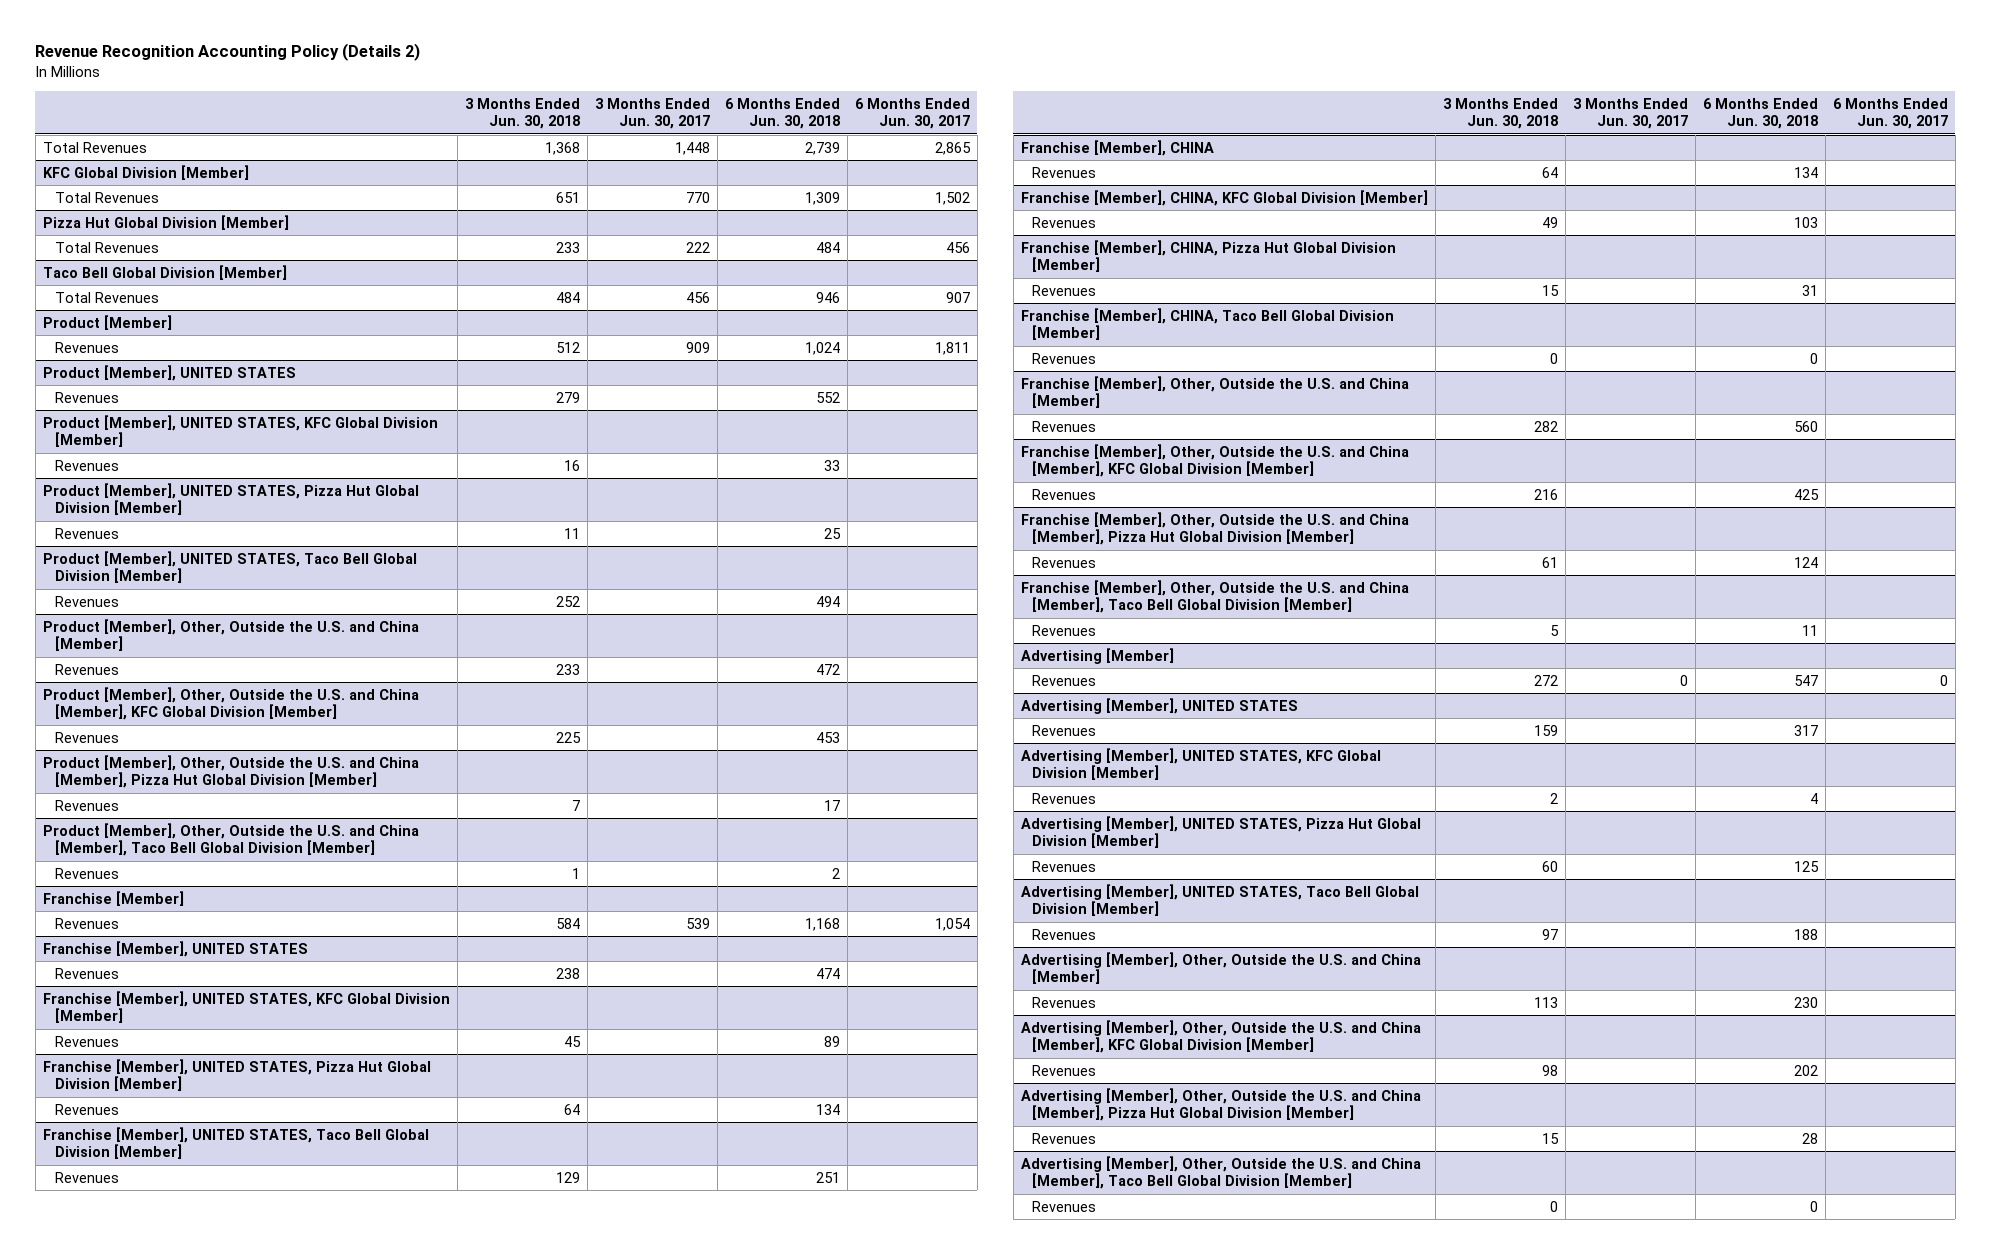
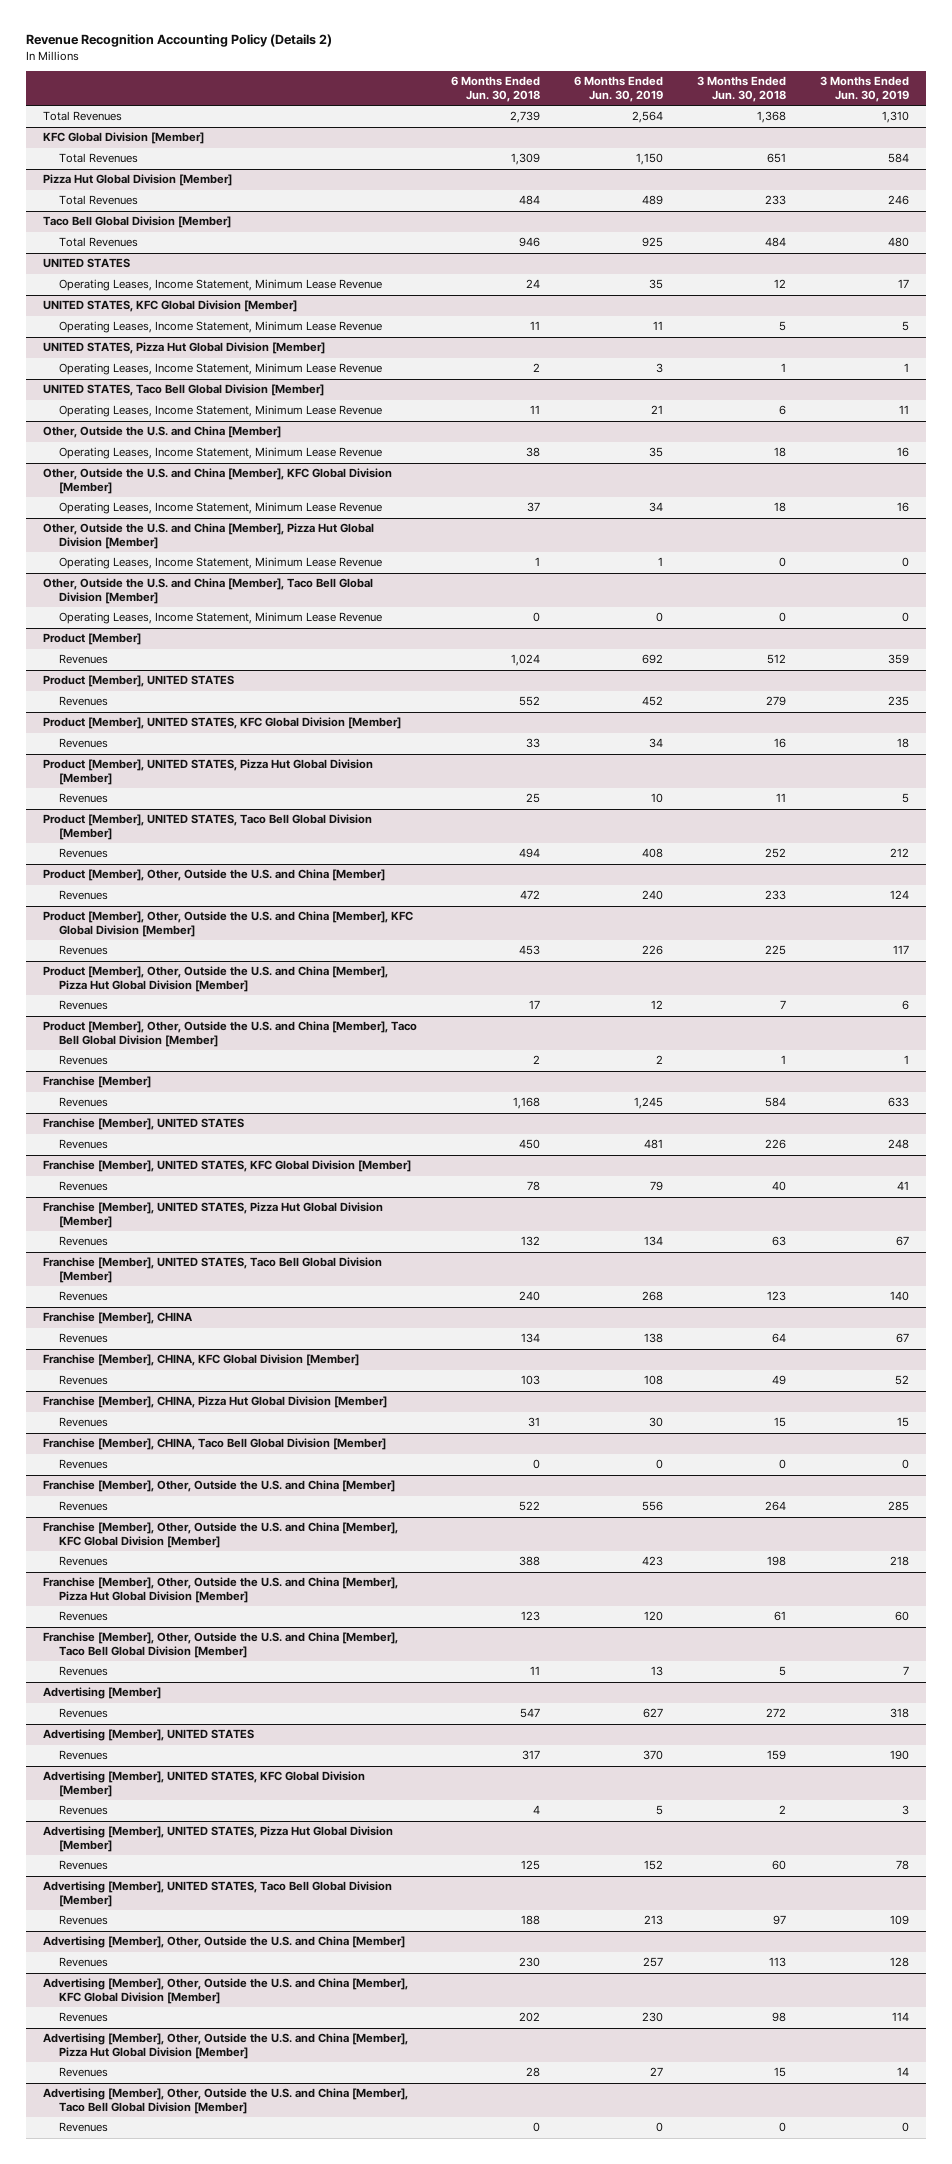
[594,97,710,129] 3 Months Ended Jun. 30, 2017 -> none
[854,97,970,129] 6 Months Ended Jun. 30, 2017 -> none
none -> [574,76,664,103] 6 Months Ended Jun. 30, 2019
none -> [819,76,909,103] 3 Months Ended Jun. 30, 2019
none -> [43,258,131,269] UNITED STATES
none -> [58,279,382,292] Operating Leases, Income Statement, Minimum Lease Revenue
none -> [43,300,298,313] UNITED STATES, KFC Global Division [Member]
none -> [58,321,382,334] Operating Leases, Income Statement, Minimum Lease Revenue
none -> [43,342,326,355] UNITED STATES, Pizza Hut Global Division [Member]
none -> [58,363,382,376] Operating Leases, Income Statement, Minimum Lease Revenue
none -> [43,384,325,397] UNITED STATES, Taco Bell Global Division [Member]
none -> [58,405,382,418] Operating Leases, Income Statement, Minimum Lease Revenue
none -> [43,426,282,439] Other, Outside the U.S. and China [Member]
none -> [58,447,382,460] Operating Leases, Income Statement, Minimum Lease Revenue
none -> [43,468,393,494] Other, Outside the U.S. and China [Member], KFC Global Division [Member]
none -> [58,502,382,515] Operating Leases, Income Statement, Minimum Lease Revenue
none -> [43,523,375,549] Other, Outside the U.S. and China [Member], Pizza Hut Global Division [Member]
none -> [58,557,382,570] Operating Leases, Income Statement, Minimum Lease Revenue
none -> [43,578,374,604] Other, Outside the U.S. and China [Member], Taco Bell Global Division [Member]
none -> [58,612,382,625] Operating Leases, Income Statement, Minimum Lease Revenue
[555,967,580,979] 238 -> [764,1139,786,1150] 226
[815,967,840,979] 474 -> [519,1139,541,1150] 450
[563,1035,581,1047] 45 -> [771,1181,786,1192] 40
[823,1035,840,1047] 89 -> [527,1181,541,1192] 78
[563,1103,580,1115] 64 -> [771,1236,786,1247] 63
[815,1103,840,1115] 134 -> [521,1236,541,1247] 132
[555,1171,580,1183] 129 -> [766,1291,786,1302] 123
[815,1171,840,1183] 251 -> [519,1291,541,1302] 240
[1533,420,1558,432] 282 -> [764,1501,786,1512] 264
[1793,420,1818,432] 560 -> [519,1501,541,1512] 522
[1533,488,1558,500] 216 -> [766,1556,786,1567] 198
[1793,488,1819,500] 425 -> [519,1556,541,1567] 388
[1793,556,1818,568] 124 -> [521,1611,541,1622] 123

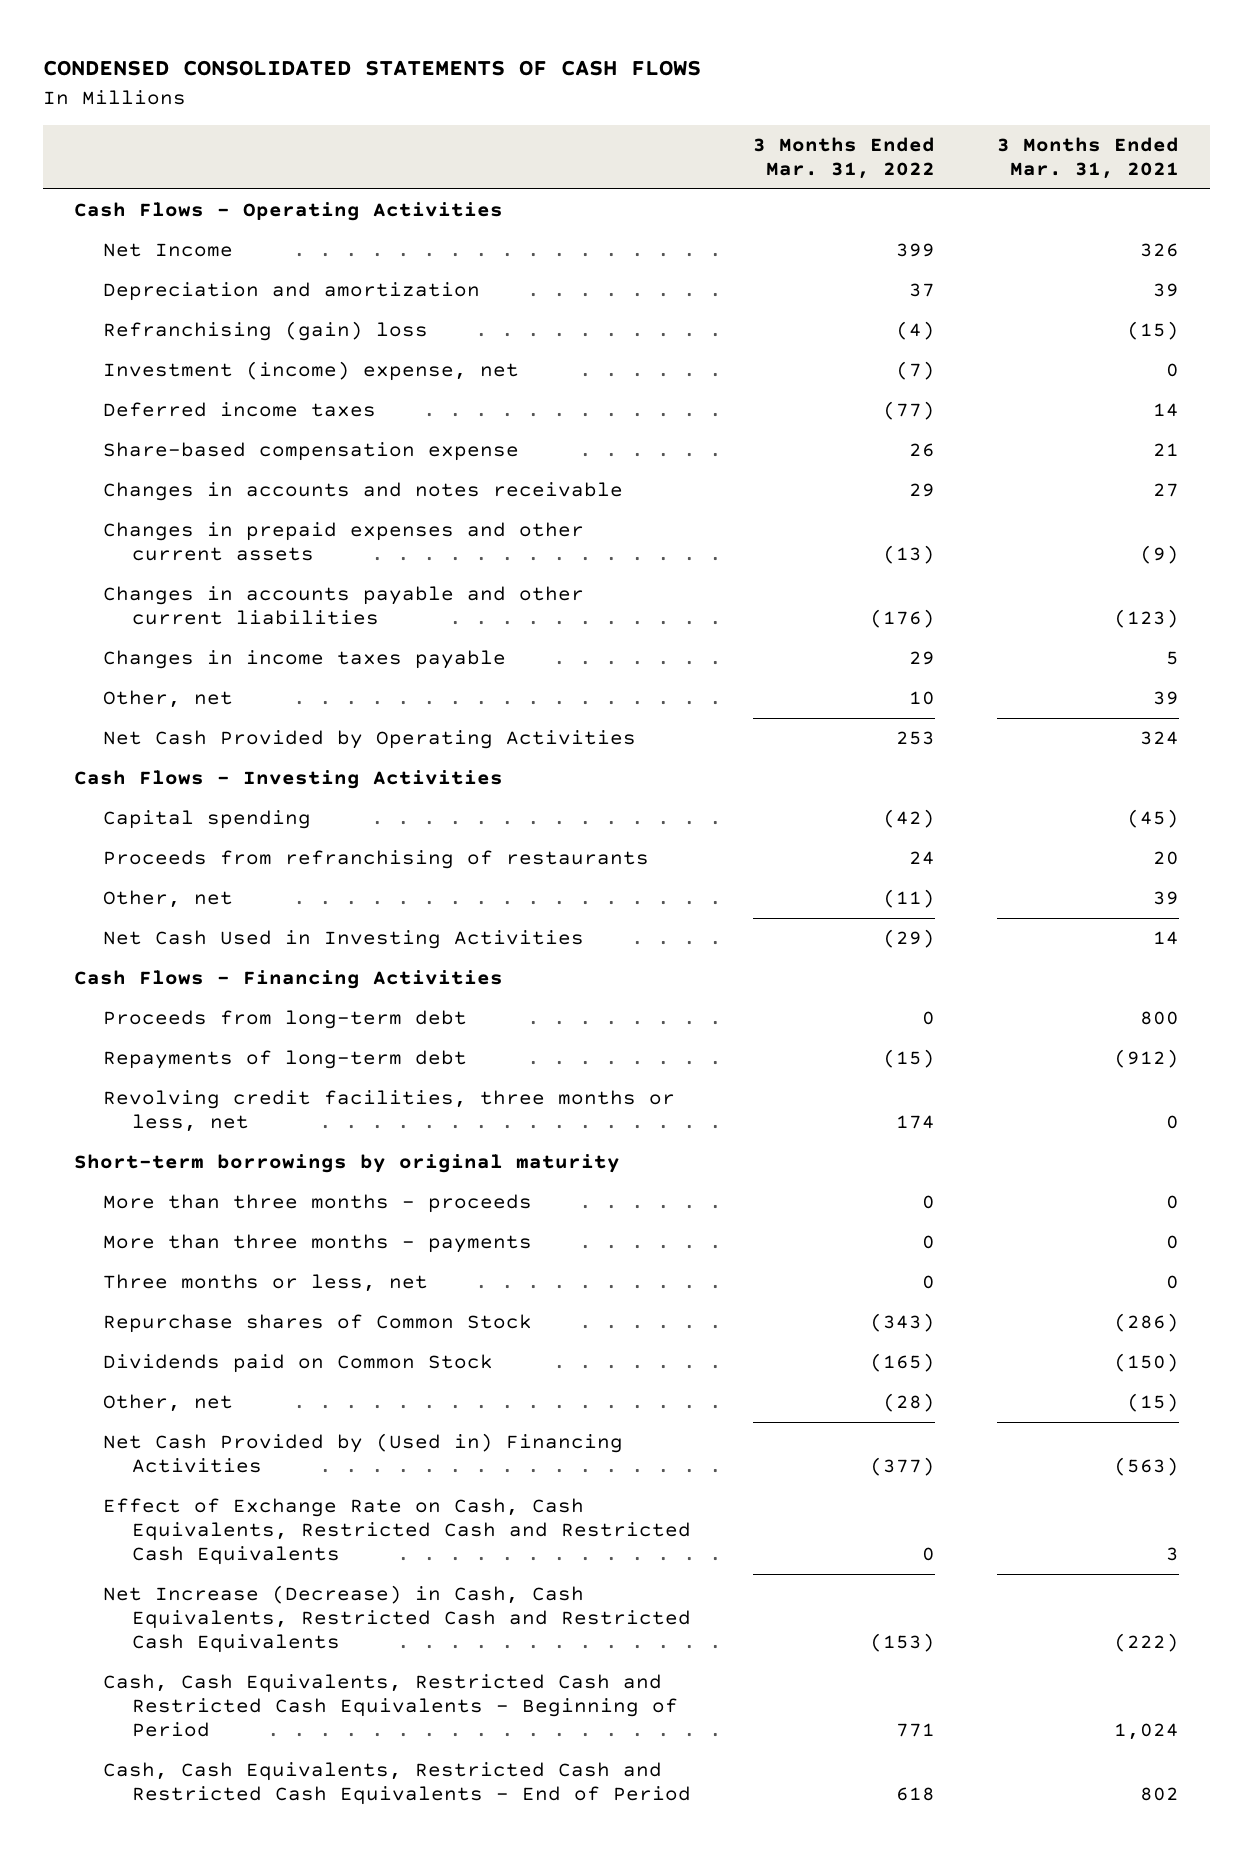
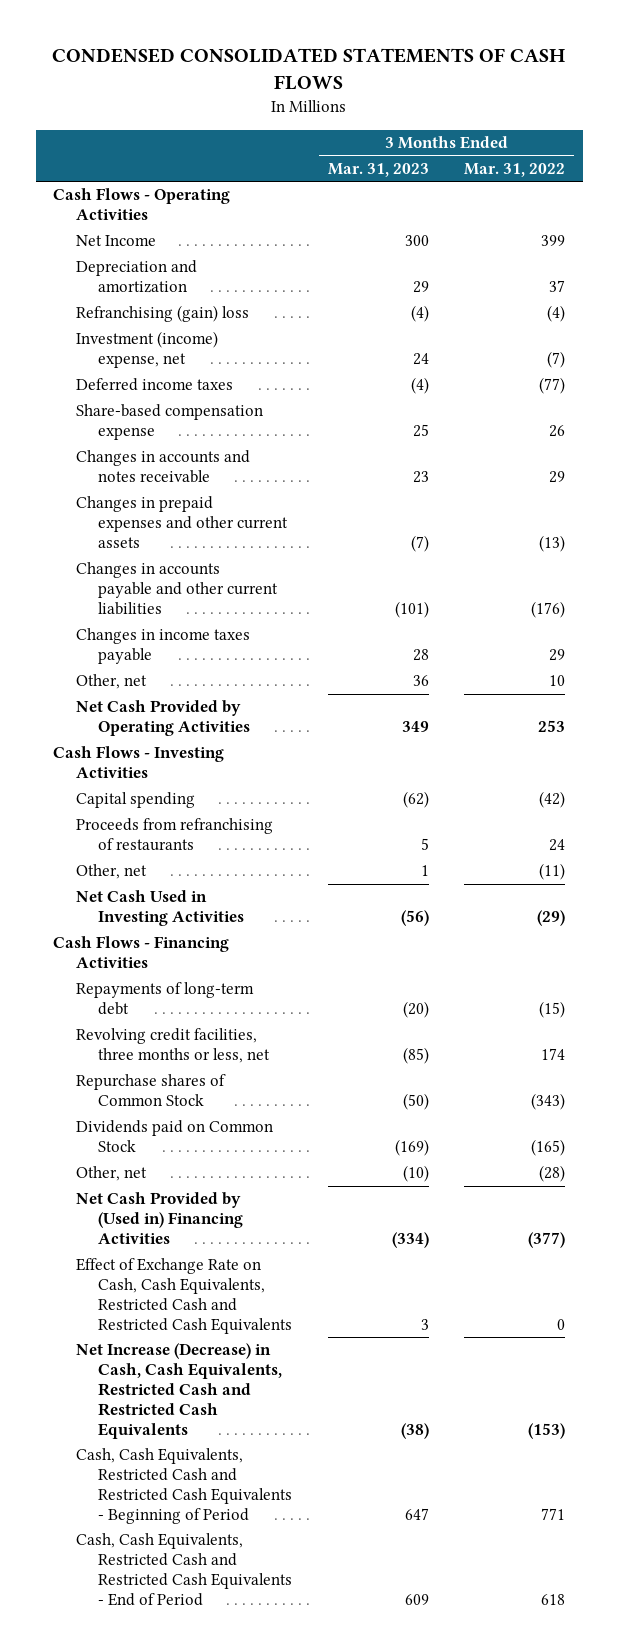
[996,136,1179,179] 3 Months Ended Mar. 31, 2021 -> none
none -> [327,162,429,177] Mar. 31, 2023
[102,1010,467,1030] Proceeds from long-term debt -> none
[73,1154,620,1174] Short-term borrowings by original maturity -> none
[102,1194,532,1214] More than three months - proceeds -> none
[102,1234,532,1254] More than three months - payments -> none
[102,1274,428,1293] Three months or less, net -> none

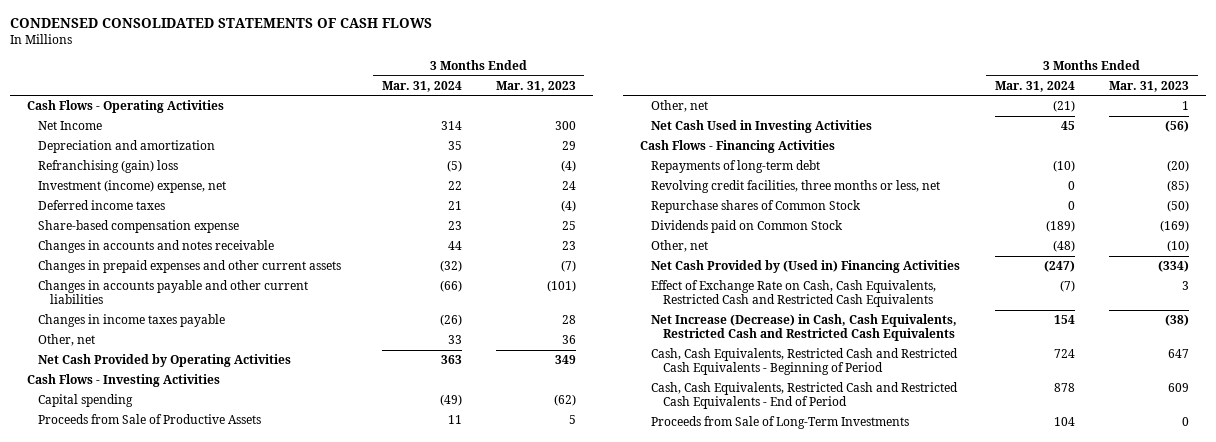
[464,162,566,177] Mar. 31, 2022 -> none
none -> [381,80,462,92] Mar. 31, 2024
[75,818,273,852] Proceeds from refranchising of restaurants -> none
none -> [38,414,262,425] Proceeds from Sale of Productive Assets
none -> [651,416,910,430] Proceeds from Sale of Long-Term Investments

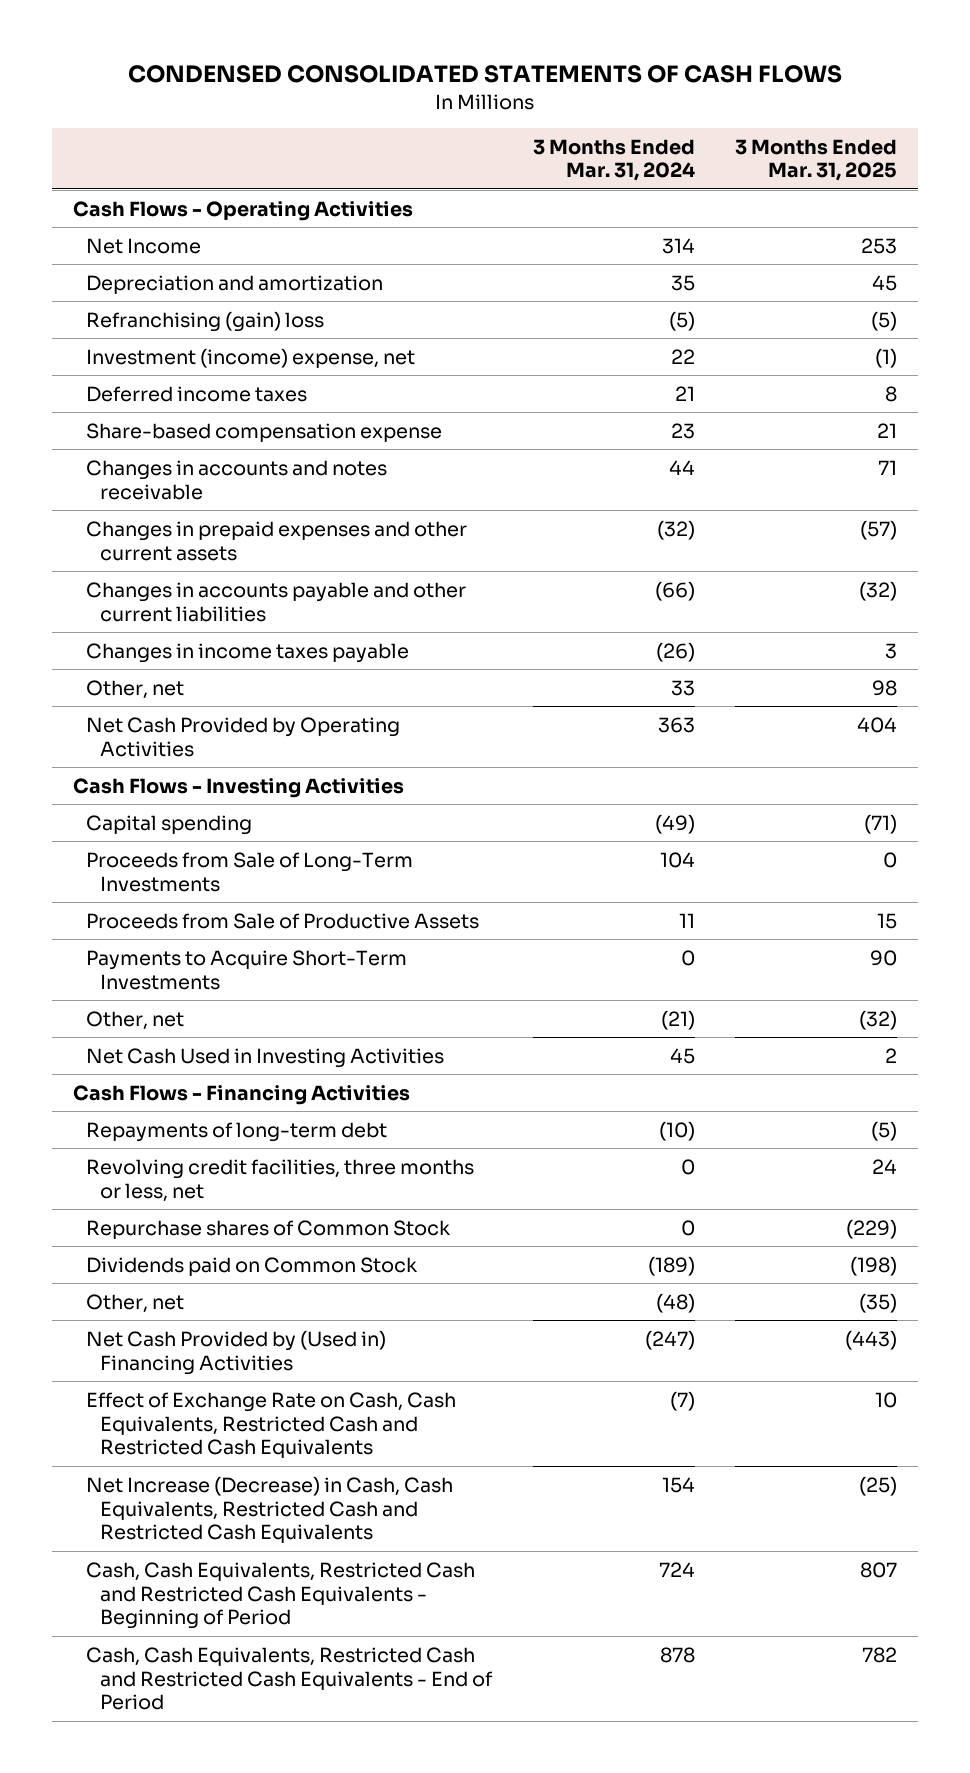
[495,80,576,92] Mar. 31, 2023 -> none
none -> [735,138,898,182] 3 Months Ended Mar. 31, 2025
[651,416,910,430] Proceeds from Sale of Long-Term Investments -> [86,851,414,892] Proceeds from Sale of Long-Term Investments
none -> [86,949,408,990] Payments to Acquire Short-Term Investments

